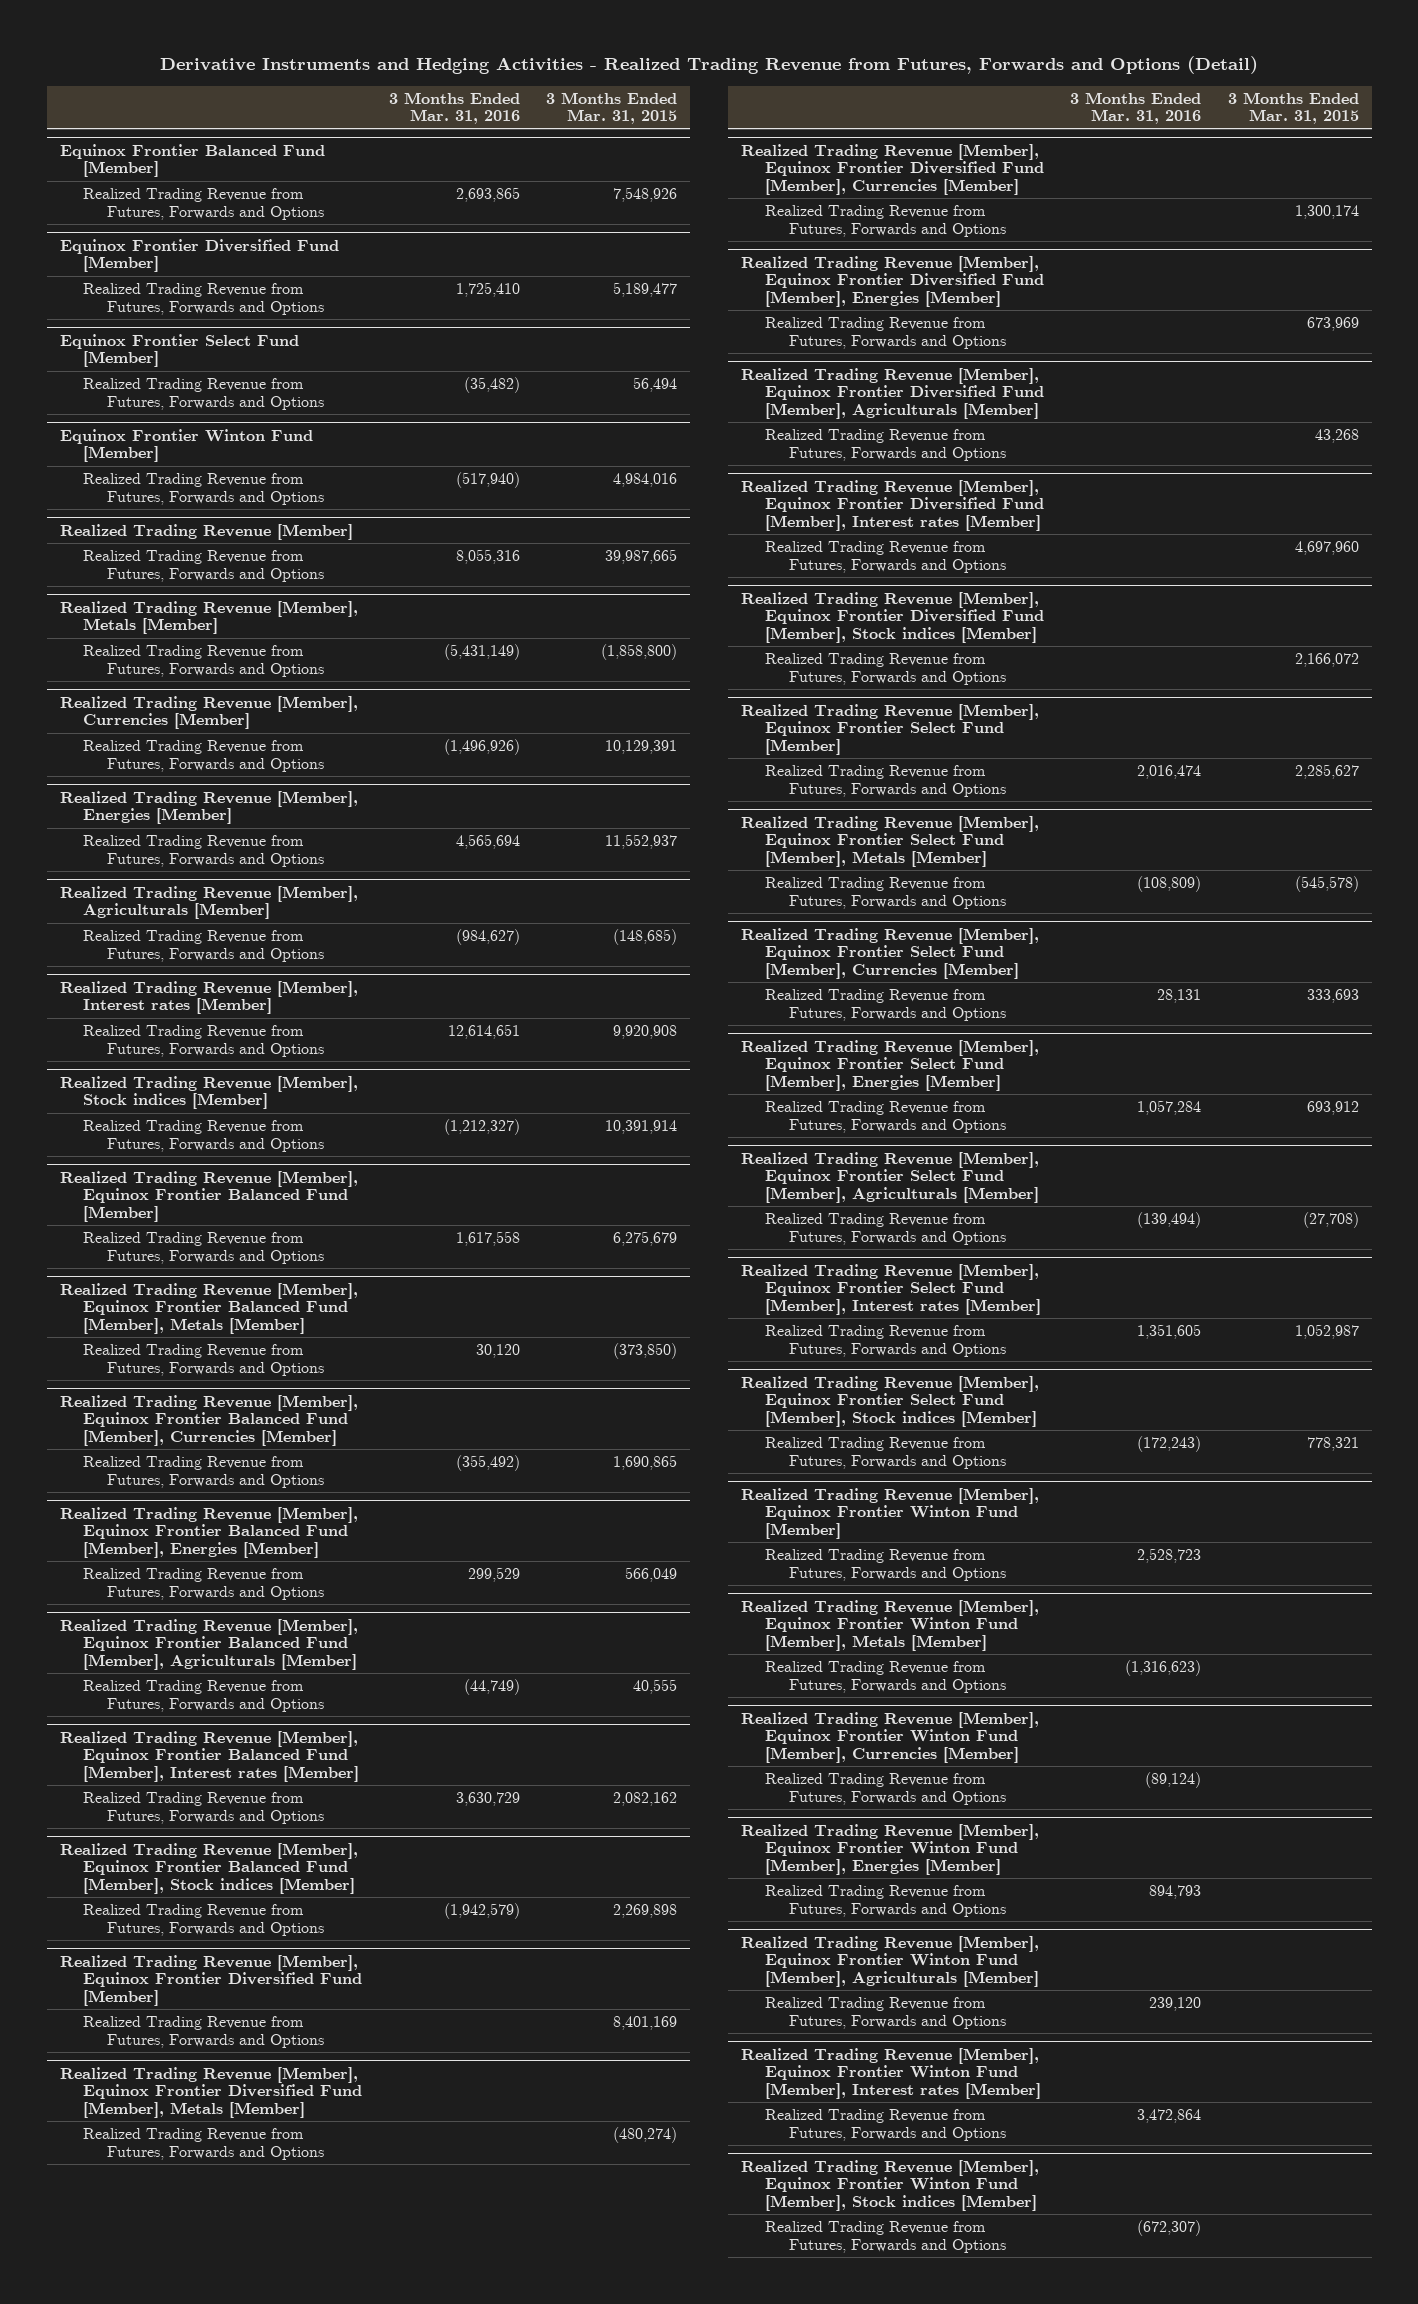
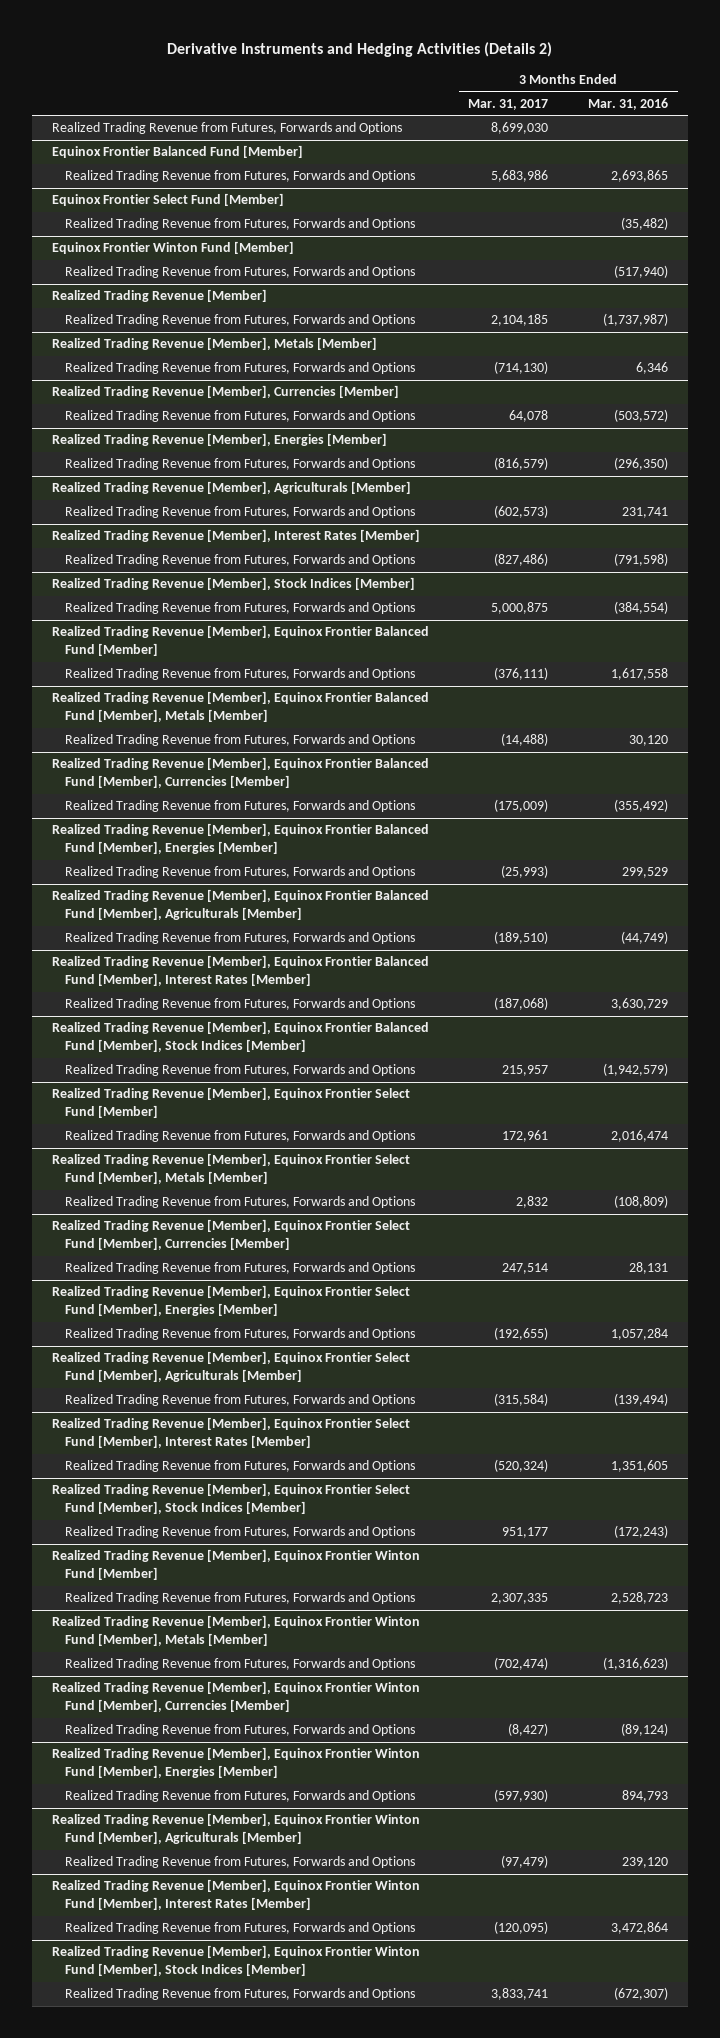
[160,56,1259,75] Derivative Instruments and Hedging Activities - Realized Trading Revenue from Futures, Forwards and Options (Detail) -> [166,41,552,57] Derivative Instruments and Hedging Activities (Details 2)
[545,91,677,125] 3 Months Ended Mar. 31, 2015 -> none
none -> [468,98,549,110] Mar. 31, 2017
none -> [51,122,402,135] Realized Trading Revenue from Futures, Forwards and Options
[59,238,339,273] Equinox Frontier Diversified Fund [Member] -> none
[83,282,324,315] Realized Trading Revenue from Futures, Forwards and Options -> none
[455,548,520,564] 8,055,316 -> [603,313,669,327] (1,737,987)
[443,643,520,660] (5,431,149) -> [636,362,669,375] 6,346
[443,738,520,755] (1,496,926) -> [614,409,669,423] (503,572)
[455,833,520,849] 4,565,694 -> [614,457,669,471] (296,350)
[455,928,520,945] (984,627) -> [622,507,669,519] 231,741
[59,980,358,1015] Realized Trading Revenue [Member], Interest rates [Member] -> [51,529,420,543] Realized Trading Revenue [Member], Interest Rates [Member]
[447,1023,520,1039] 12,614,651 -> [614,553,669,567] (791,598)
[59,1075,358,1110] Realized Trading Revenue [Member], Stock indices [Member] -> [51,577,415,591] Realized Trading Revenue [Member], Stock Indices [Member]
[443,1118,520,1135] (1,212,327) -> [614,601,669,615] (384,554)
[59,1730,360,1783] Realized Trading Revenue [Member], Equinox Frontier Balanced Fund [Member], Interest rates [Member] -> [51,955,429,987] Realized Trading Revenue [Member], Equinox Frontier Balanced Fund [Member], Interest Rates [Member]
[59,1842,358,1895] Realized Trading Revenue [Member], Equinox Frontier Balanced Fund [Member], Stock indices [Member] -> [51,1021,429,1053] Realized Trading Revenue [Member], Equinox Frontier Balanced Fund [Member], Stock Indices [Member]
[59,1954,363,2007] Realized Trading Revenue [Member], Equinox Frontier Diversified Fund [Member] -> none
[83,2015,324,2048] Realized Trading Revenue from Futures, Forwards and Options -> none
[59,2066,363,2119] Realized Trading Revenue [Member], Equinox Frontier Diversified Fund [Member], Metals [Member] -> none
[83,2127,324,2160] Realized Trading Revenue from Futures, Forwards and Options -> none
[741,143,1045,196] Realized Trading Revenue [Member], Equinox Frontier Diversified Fund [Member], Currencies [Member] -> none
[765,204,1006,237] Realized Trading Revenue from Futures, Forwards and Options -> none
[741,255,1045,308] Realized Trading Revenue [Member], Equinox Frontier Diversified Fund [Member], Energies [Member] -> none
[765,316,1006,349] Realized Trading Revenue from Futures, Forwards and Options -> none
[741,367,1045,420] Realized Trading Revenue [Member], Equinox Frontier Diversified Fund [Member], Agriculturals [Member] -> none
[765,428,1006,461] Realized Trading Revenue from Futures, Forwards and Options -> none
[741,479,1045,532] Realized Trading Revenue [Member], Equinox Frontier Diversified Fund [Member], Interest rates [Member] -> none
[765,540,1006,573] Realized Trading Revenue from Futures, Forwards and Options -> none
[741,591,1045,644] Realized Trading Revenue [Member], Equinox Frontier Diversified Fund [Member], Stock indices [Member] -> none
[765,652,1006,685] Realized Trading Revenue from Futures, Forwards and Options -> none
[741,1263,1042,1316] Realized Trading Revenue [Member], Equinox Frontier Select Fund [Member], Interest rates [Member] -> [51,1417,410,1449] Realized Trading Revenue [Member], Equinox Frontier Select Fund [Member], Interest Rates [Member]
[741,1375,1040,1428] Realized Trading Revenue [Member], Equinox Frontier Select Fund [Member], Stock indices [Member] -> [51,1483,410,1515] Realized Trading Revenue [Member], Equinox Frontier Select Fund [Member], Stock Indices [Member]
[741,2047,1042,2100] Realized Trading Revenue [Member], Equinox Frontier Winton Fund [Member], Interest rates [Member] -> [51,1879,420,1911] Realized Trading Revenue [Member], Equinox Frontier Winton Fund [Member], Interest Rates [Member]
[741,2159,1040,2212] Realized Trading Revenue [Member], Equinox Frontier Winton Fund [Member], Stock indices [Member] -> [51,1945,420,1977] Realized Trading Revenue [Member], Equinox Frontier Winton Fund [Member], Stock Indices [Member]

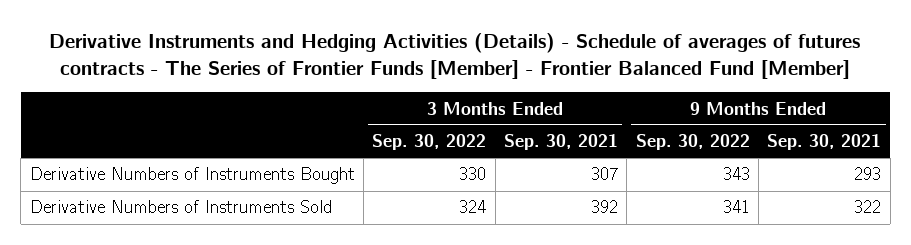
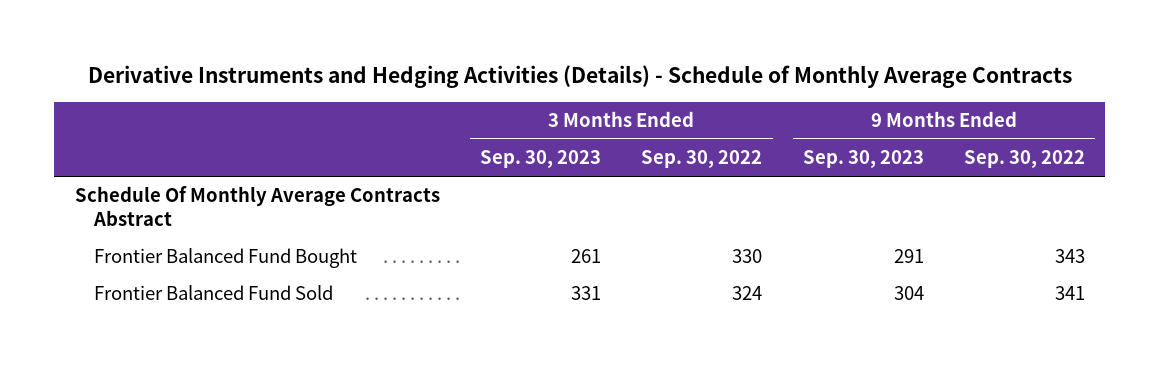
[49,32,861,79] Derivative Instruments and Hedging Activities (Details) - Schedule of averages of futures contracts - The Series of Frontier Funds [Member] - Frontier Balanced Fund [Member] -> [87,65,1072,89] Derivative Instruments and Hedging Activities (Details) - Schedule of Monthly Average Contracts
[503,134,618,151] Sep. 30, 2021 -> none
[767,134,882,151] Sep. 30, 2021 -> none
none -> [480,150,602,169] Sep. 30, 2023
none -> [802,150,924,169] Sep. 30, 2023
none -> [74,186,440,227] Schedule Of Monthly Average Contracts Abstract
[29,167,355,185] Derivative Numbers of Instruments Bought -> [94,248,358,269] Frontier Balanced Fund Bought
[29,200,332,214] Derivative Numbers of Instruments Sold -> [94,285,334,301] Frontier Balanced Fund Sold

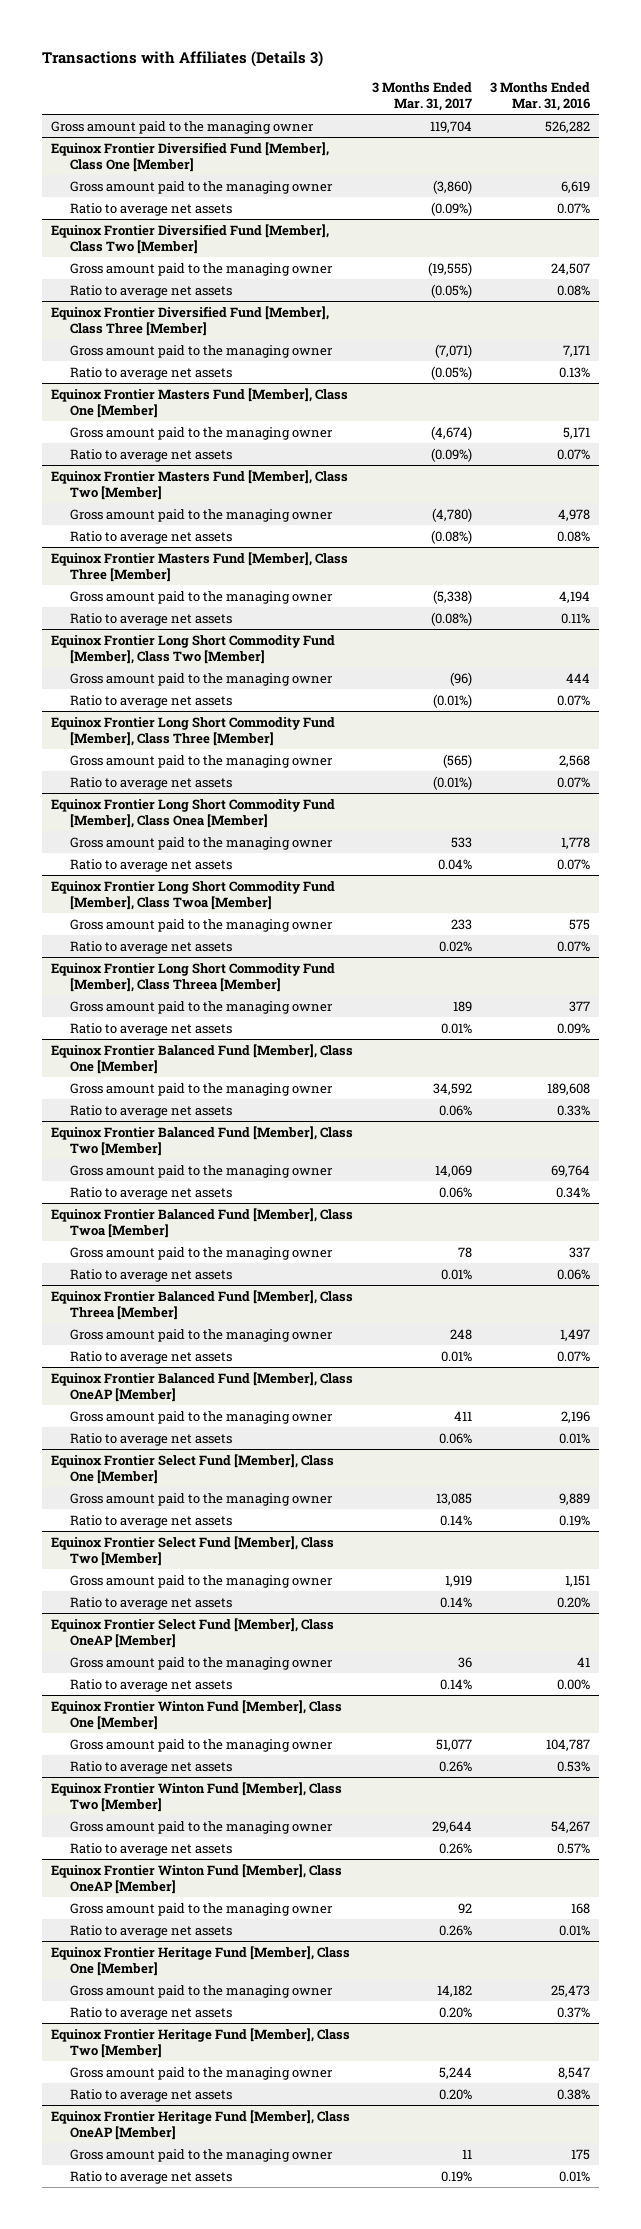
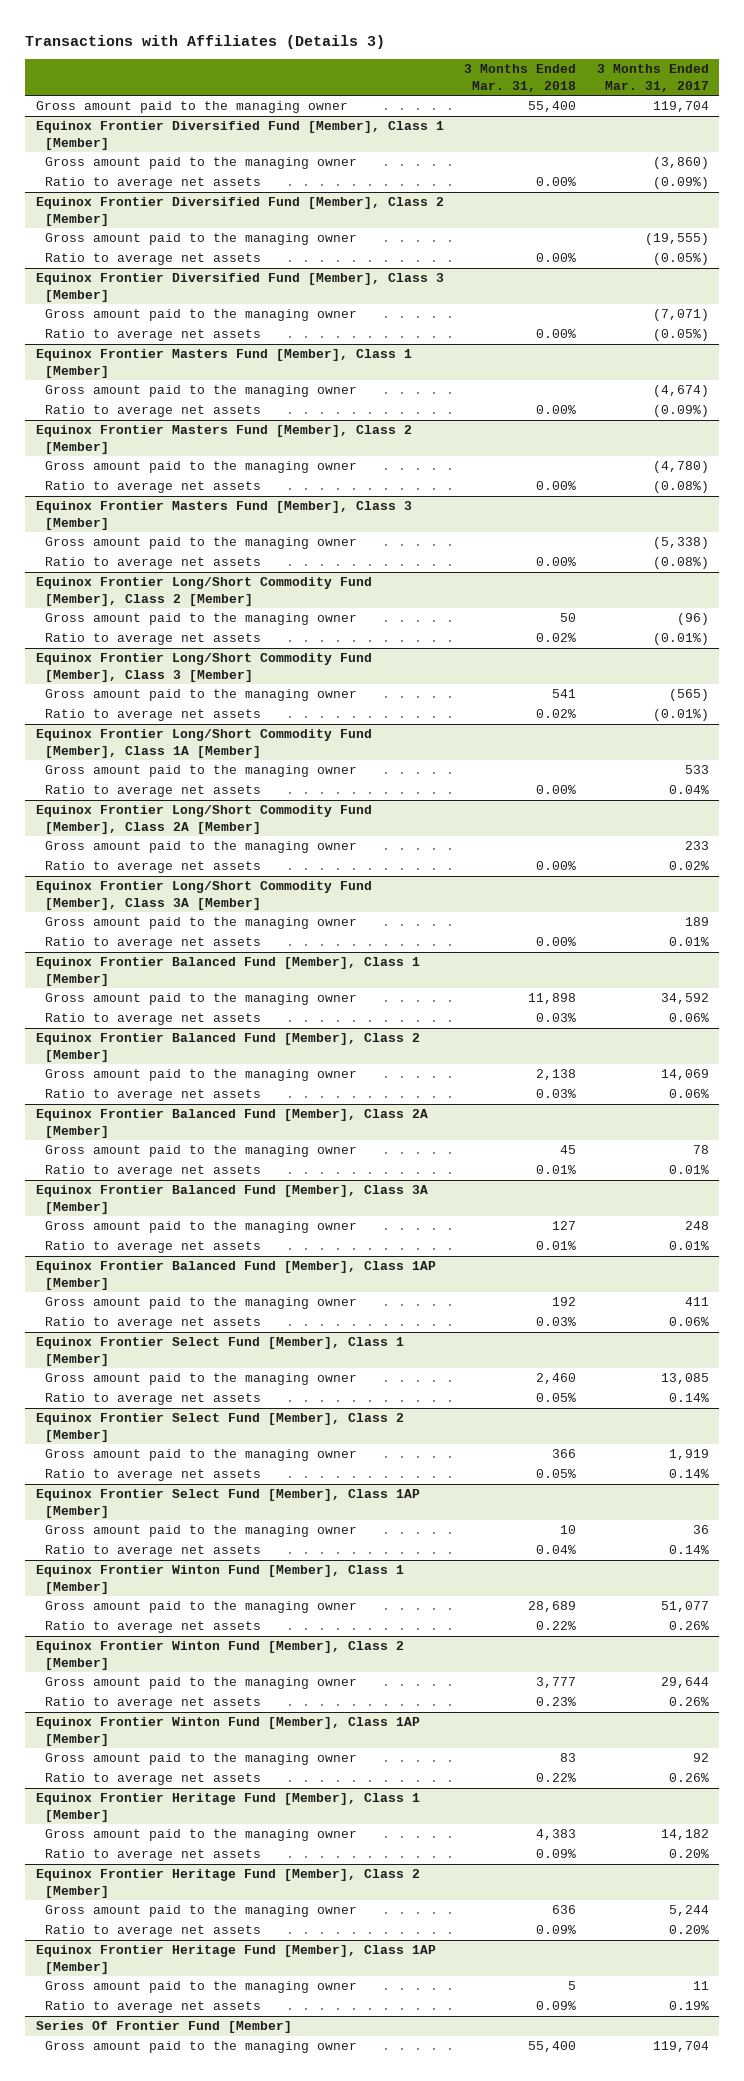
[489,81,590,111] 3 Months Ended Mar. 31, 2016 -> none
none -> [464,64,577,92] 3 Months Ended Mar. 31, 2018
[51,141,330,172] Equinox Frontier Diversified Fund [Member], Class One [Member] -> [35,121,444,150] Equinox Frontier Diversified Fund [Member], Class 1 [Member]
[51,223,330,254] Equinox Frontier Diversified Fund [Member], Class Two [Member] -> [35,197,444,226] Equinox Frontier Diversified Fund [Member], Class 2 [Member]
[51,305,330,336] Equinox Frontier Diversified Fund [Member], Class Three [Member] -> [35,273,444,302] Equinox Frontier Diversified Fund [Member], Class 3 [Member]
[51,387,349,418] Equinox Frontier Masters Fund [Member], Class One [Member] -> [35,349,412,378] Equinox Frontier Masters Fund [Member], Class 1 [Member]
[51,469,349,500] Equinox Frontier Masters Fund [Member], Class Two [Member] -> [35,425,412,454] Equinox Frontier Masters Fund [Member], Class 2 [Member]
[51,551,349,582] Equinox Frontier Masters Fund [Member], Class Three [Member] -> [35,501,412,530] Equinox Frontier Masters Fund [Member], Class 3 [Member]
[51,634,336,664] Equinox Frontier Long Short Commodity Fund [Member], Class Two [Member] -> [35,577,372,606] Equinox Frontier Long/Short Commodity Fund [Member], Class 2 [Member]
[51,716,336,746] Equinox Frontier Long Short Commodity Fund [Member], Class Three [Member] -> [35,653,372,682] Equinox Frontier Long/Short Commodity Fund [Member], Class 3 [Member]
[51,798,336,828] Equinox Frontier Long Short Commodity Fund [Member], Class Onea [Member] -> [35,729,372,758] Equinox Frontier Long/Short Commodity Fund [Member], Class 1A [Member]
[51,880,336,910] Equinox Frontier Long Short Commodity Fund [Member], Class Twoa [Member] -> [35,805,372,834] Equinox Frontier Long/Short Commodity Fund [Member], Class 2A [Member]
[51,962,336,992] Equinox Frontier Long Short Commodity Fund [Member], Class Threea [Member] -> [35,881,372,910] Equinox Frontier Long/Short Commodity Fund [Member], Class 3A [Member]
[51,1043,354,1074] Equinox Frontier Balanced Fund [Member], Class One [Member] -> [35,957,420,986] Equinox Frontier Balanced Fund [Member], Class 1 [Member]
[51,1125,354,1156] Equinox Frontier Balanced Fund [Member], Class Two [Member] -> [35,1033,420,1062] Equinox Frontier Balanced Fund [Member], Class 2 [Member]
[51,1207,354,1238] Equinox Frontier Balanced Fund [Member], Class Twoa [Member] -> [35,1109,428,1138] Equinox Frontier Balanced Fund [Member], Class 2A [Member]
[51,1289,354,1320] Equinox Frontier Balanced Fund [Member], Class Threea [Member] -> [35,1185,428,1214] Equinox Frontier Balanced Fund [Member], Class 3A [Member]
[51,1371,354,1402] Equinox Frontier Balanced Fund [Member], Class OneAP [Member] -> [35,1261,436,1290] Equinox Frontier Balanced Fund [Member], Class 1AP [Member]
[51,1453,335,1484] Equinox Frontier Select Fund [Member], Class One [Member] -> [35,1337,404,1366] Equinox Frontier Select Fund [Member], Class 1 [Member]
[51,1535,335,1566] Equinox Frontier Select Fund [Member], Class Two [Member] -> [35,1413,404,1442] Equinox Frontier Select Fund [Member], Class 2 [Member]
[51,1617,335,1648] Equinox Frontier Select Fund [Member], Class OneAP [Member] -> [35,1489,420,1518] Equinox Frontier Select Fund [Member], Class 1AP [Member]
[51,1699,343,1730] Equinox Frontier Winton Fund [Member], Class One [Member] -> [35,1565,404,1594] Equinox Frontier Winton Fund [Member], Class 1 [Member]
[51,1781,343,1812] Equinox Frontier Winton Fund [Member], Class Two [Member] -> [35,1641,404,1670] Equinox Frontier Winton Fund [Member], Class 2 [Member]
[51,1863,343,1894] Equinox Frontier Winton Fund [Member], Class OneAP [Member] -> [35,1717,420,1746] Equinox Frontier Winton Fund [Member], Class 1AP [Member]
[51,1945,351,1976] Equinox Frontier Heritage Fund [Member], Class One [Member] -> [35,1793,420,1822] Equinox Frontier Heritage Fund [Member], Class 1 [Member]
[51,2027,351,2058] Equinox Frontier Heritage Fund [Member], Class Two [Member] -> [35,1869,420,1898] Equinox Frontier Heritage Fund [Member], Class 2 [Member]
[51,2109,351,2140] Equinox Frontier Heritage Fund [Member], Class OneAP [Member] -> [35,1945,436,1974] Equinox Frontier Heritage Fund [Member], Class 1AP [Member]
none -> [35,2021,292,2034] Series Of Frontier Fund [Member]
none -> [45,2041,358,2054] Gross amount paid to the managing owner

